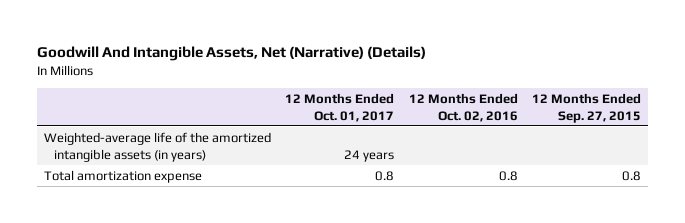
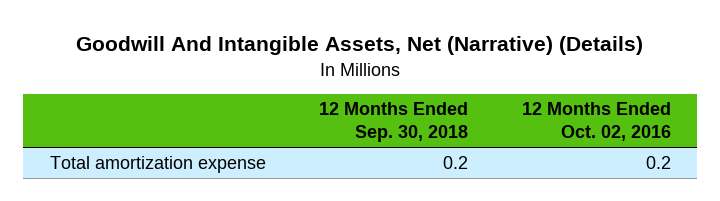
[285,92,395,122] 12 Months Ended Oct. 01, 2017 -> none
[531,92,641,123] 12 Months Ended Sep. 27, 2015 -> none
none -> [319,101,469,143] 12 Months Ended Sep. 30, 2018
[43,131,271,162] Weighted-average life of the amortized intangible assets (in years) -> none
[498,170,518,181] 0.8 -> [645,156,671,170] 0.2

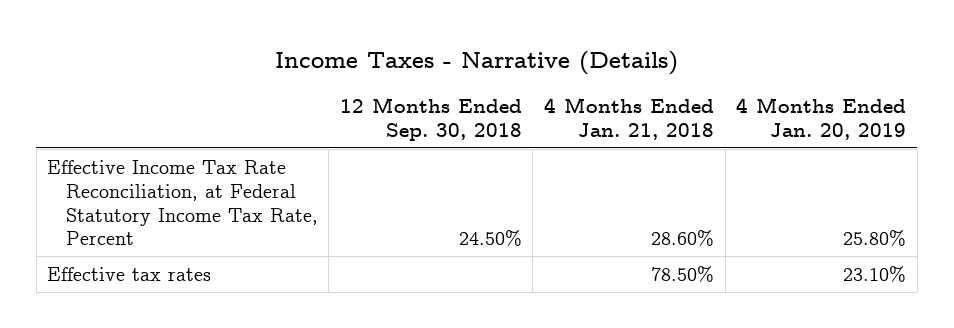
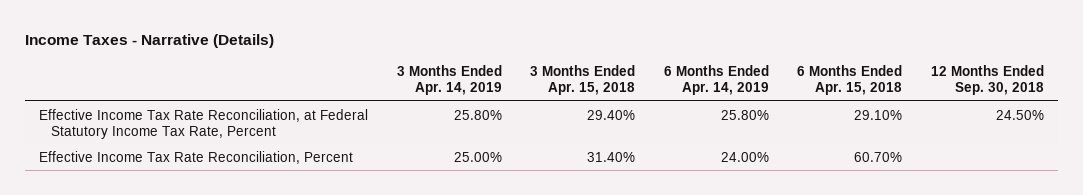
[543,96,714,140] 4 Months Ended Jan. 21, 2018 -> none
[736,96,907,140] 4 Months Ended Jan. 20, 2019 -> none
none -> [396,65,502,96] 3 Months Ended Apr. 14, 2019
none -> [530,65,636,96] 3 Months Ended Apr. 15, 2018
none -> [663,65,769,96] 6 Months Ended Apr. 14, 2019
none -> [797,65,903,96] 6 Months Ended Apr. 15, 2018
[47,267,212,282] Effective tax rates -> [39,150,354,164] Effective Income Tax Rate Reconciliation, Percent

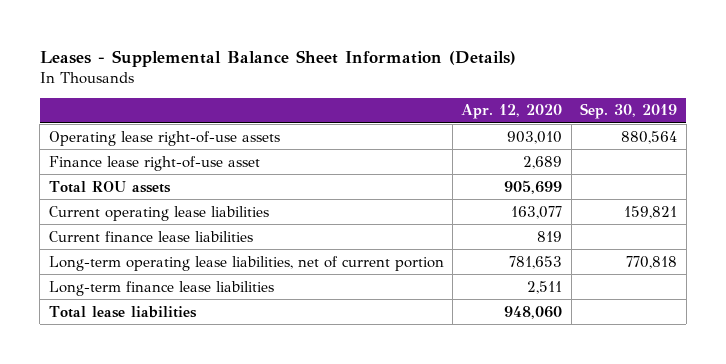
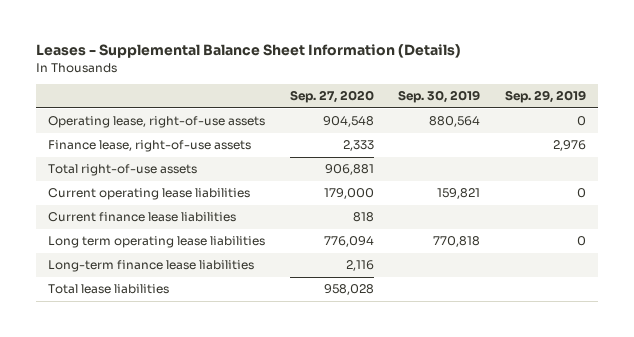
[461,104,563,120] Apr. 12, 2020 -> none
none -> [289,90,374,104] Sep. 27, 2020
none -> [504,90,586,104] Sep. 29, 2019
[48,130,280,146] Operating lease right-of-use assets -> [48,116,266,129] Operating lease, right-of-use assets
[48,155,260,171] Finance lease right-of-use asset -> [48,140,252,153] Finance lease, right-of-use assets
[48,180,171,193] Total ROU assets -> [48,164,198,177] Total right-of-use assets
[48,255,444,271] Long-term operating lease liabilities, net of current portion -> [48,236,266,249] Long term operating lease liabilities

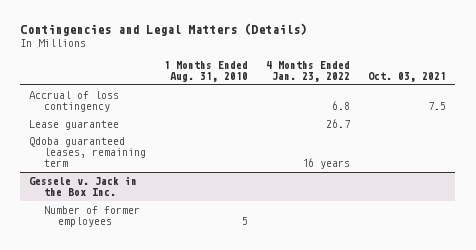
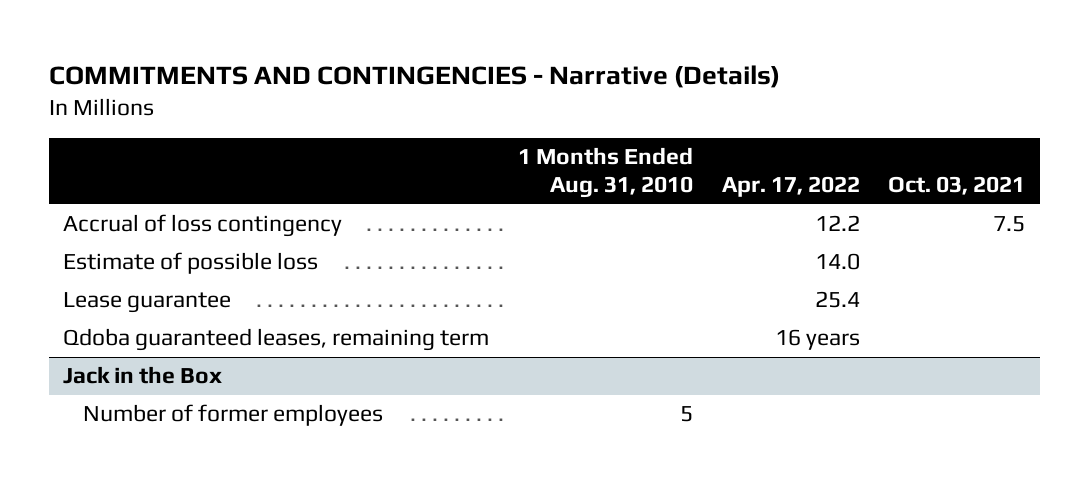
[20,23,308,37] Contingencies and Legal Matters (Details) -> [48,65,780,89] COMMITMENTS AND CONTINGENCIES - Narrative (Details)
[266,60,351,83] 4 Months Ended Jan. 23, 2022 -> none
none -> [721,176,860,198] Apr. 17, 2022
none -> [63,252,319,275] Estimate of possible loss
[29,175,138,197] Gessele v. Jack in the Box Inc. -> [63,366,223,385] Jack in the Box

